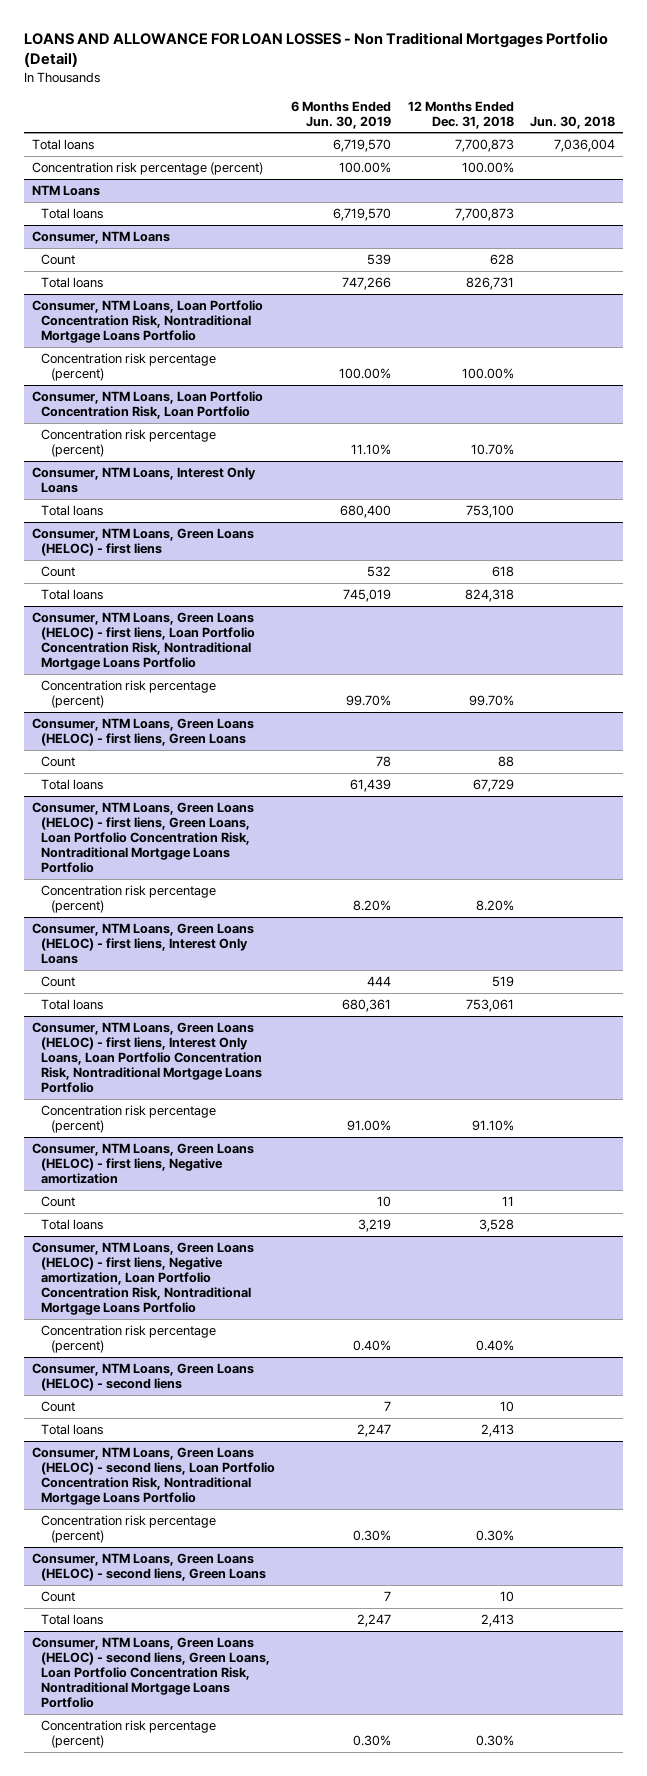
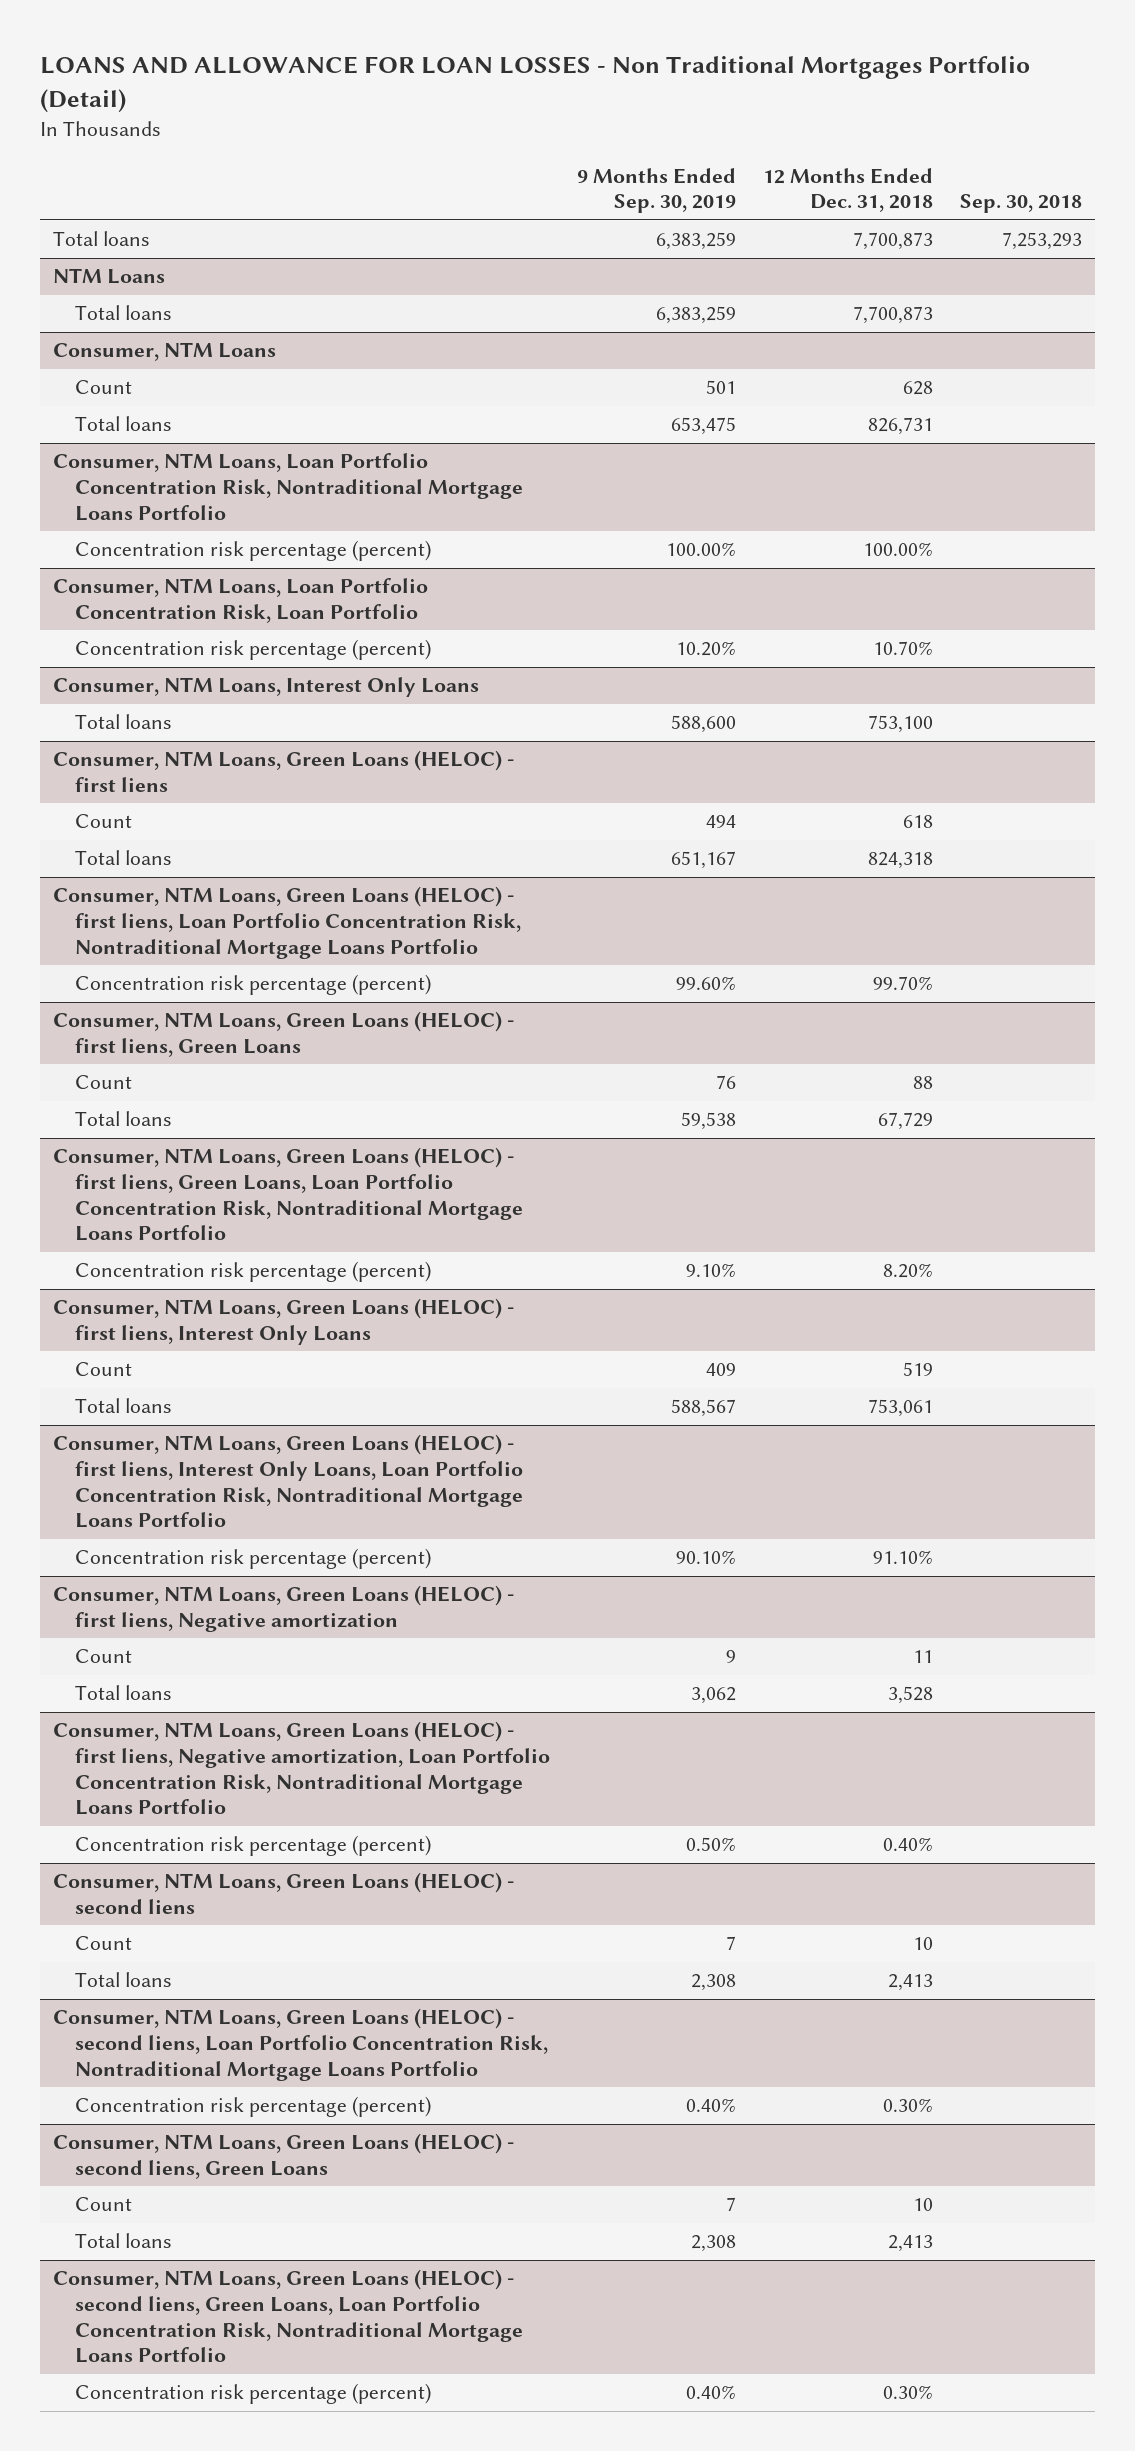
[291,100,392,129] 6 Months Ended Jun. 30, 2019 -> none
[529,115,615,129] Jun. 30, 2018 -> none
none -> [576,167,736,214] 9 Months Ended Sep. 30, 2019
none -> [959,194,1082,214] Sep. 30, 2018
[32,161,264,175] Concentration risk percentage (percent) -> none

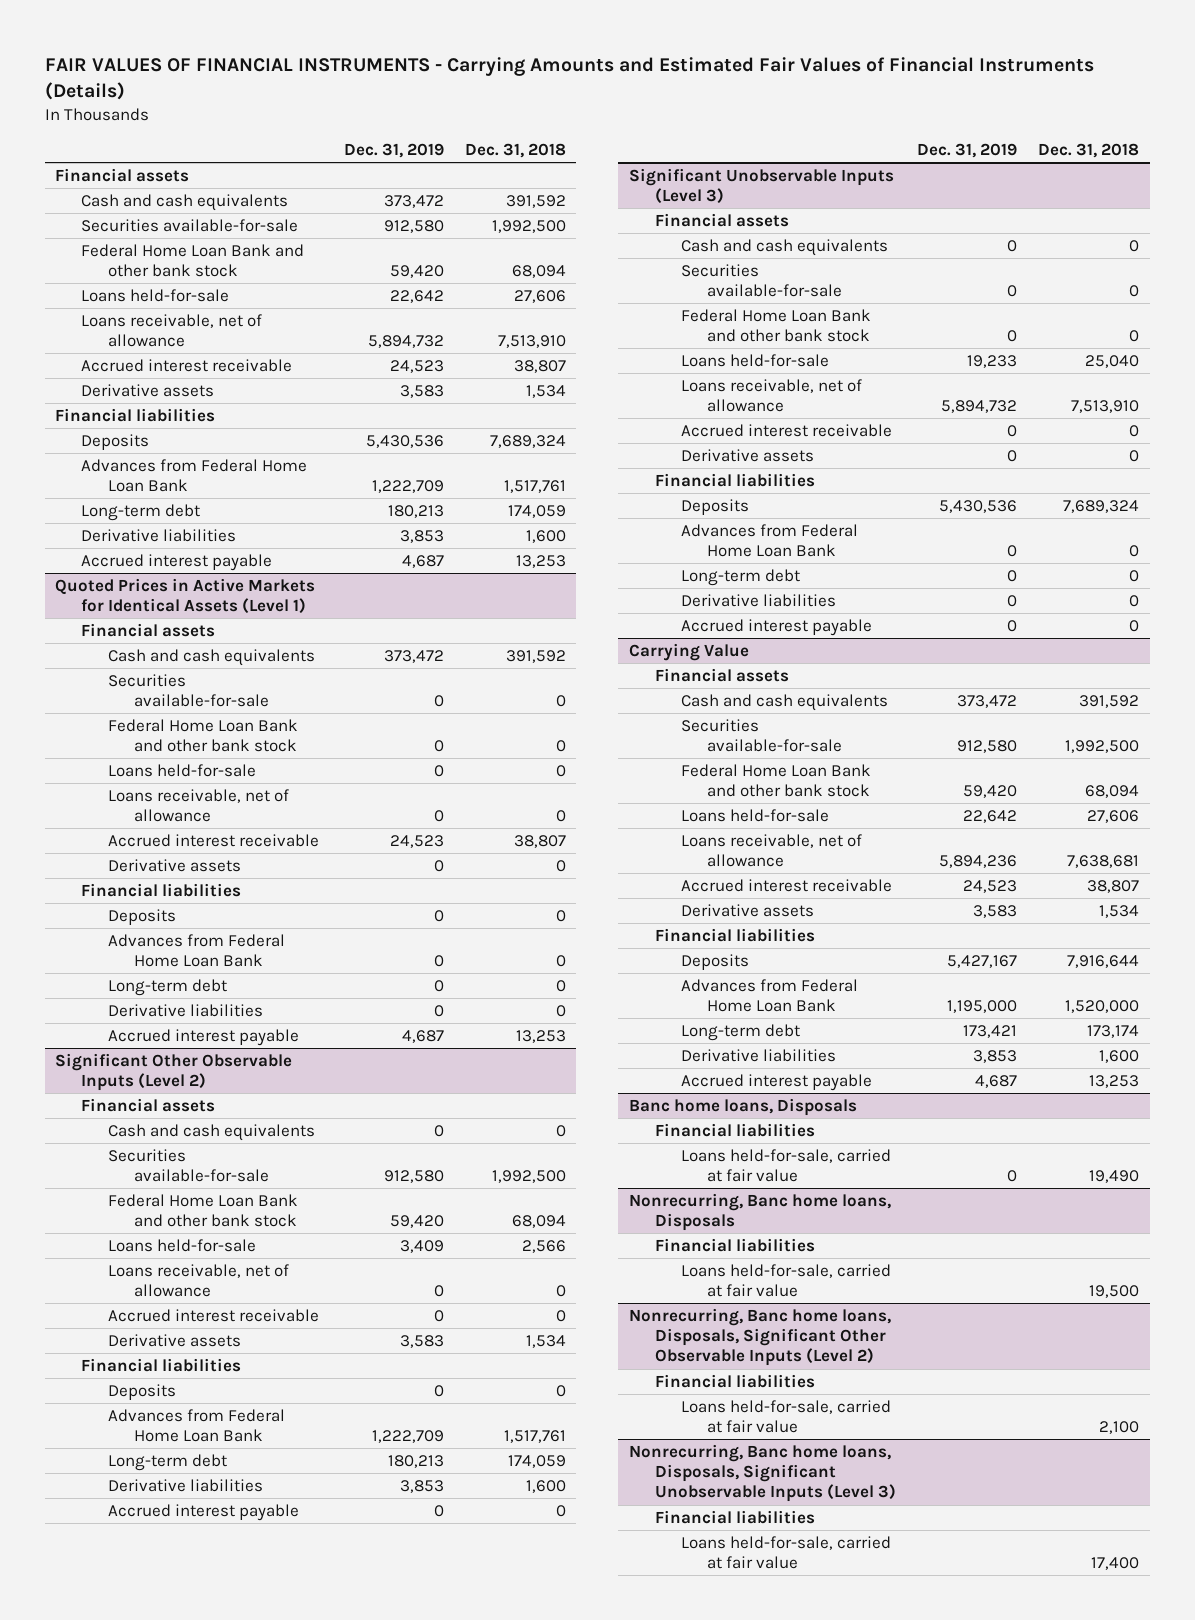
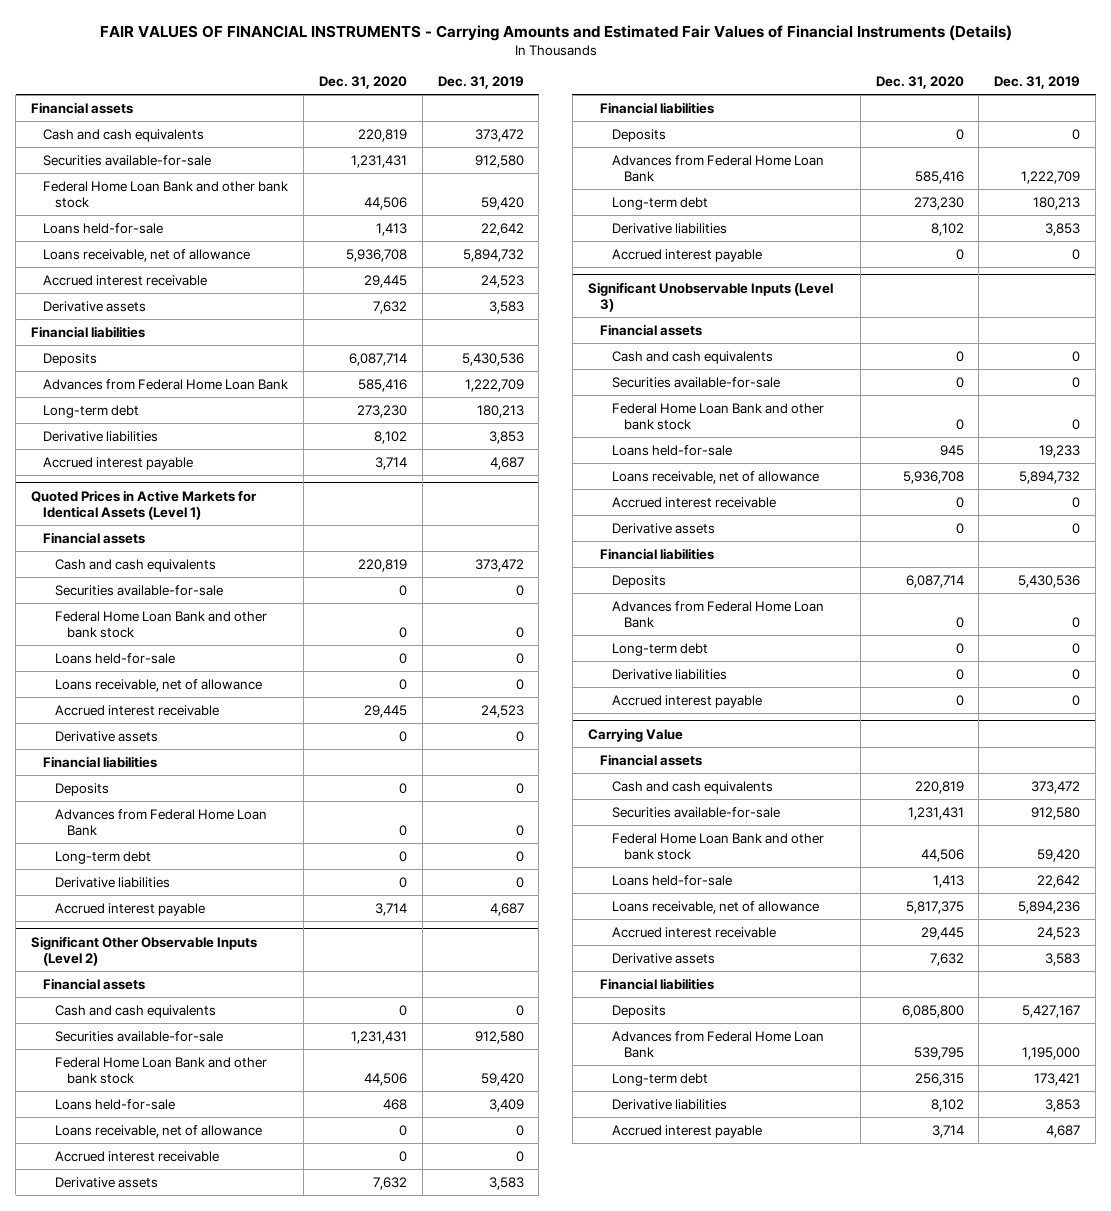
[464,143,566,159] Dec. 31, 2018 -> none
none -> [318,75,407,89] Dec. 31, 2020
[628,1097,857,1116] Banc home loans, Disposals -> none
[655,1122,816,1137] Financial liabilities -> none
[681,1148,892,1183] Loans held-for-sale, carried at fair value -> none
[628,1192,891,1232] Nonrecurring, Banc home loans, Disposals -> none
[655,1237,816,1252] Financial liabilities -> none
[681,1263,892,1298] Loans held-for-sale, carried at fair value -> none
[628,1307,891,1367] Nonrecurring, Banc home loans, Disposals, Significant Other Observable Inputs (Level 2) -> none
[655,1373,816,1388] Financial liabilities -> none
[681,1399,892,1434] Loans held-for-sale, carried at fair value -> none
[628,1443,897,1503] Nonrecurring, Banc home loans, Disposals, Significant Unobservable Inputs (Level 3) -> none
[655,1509,816,1524] Financial liabilities -> none
[681,1535,892,1570] Loans held-for-sale, carried at fair value -> none

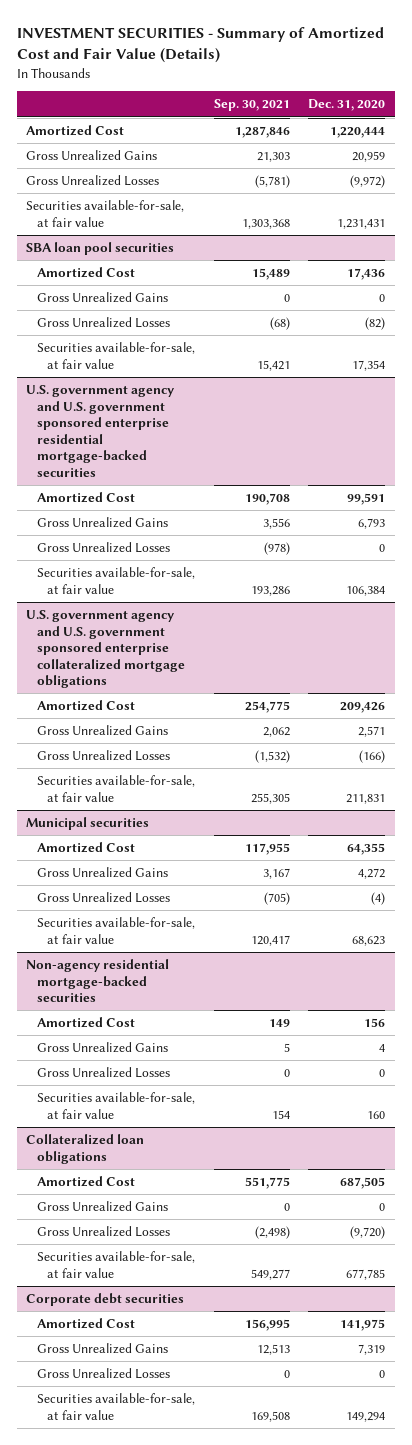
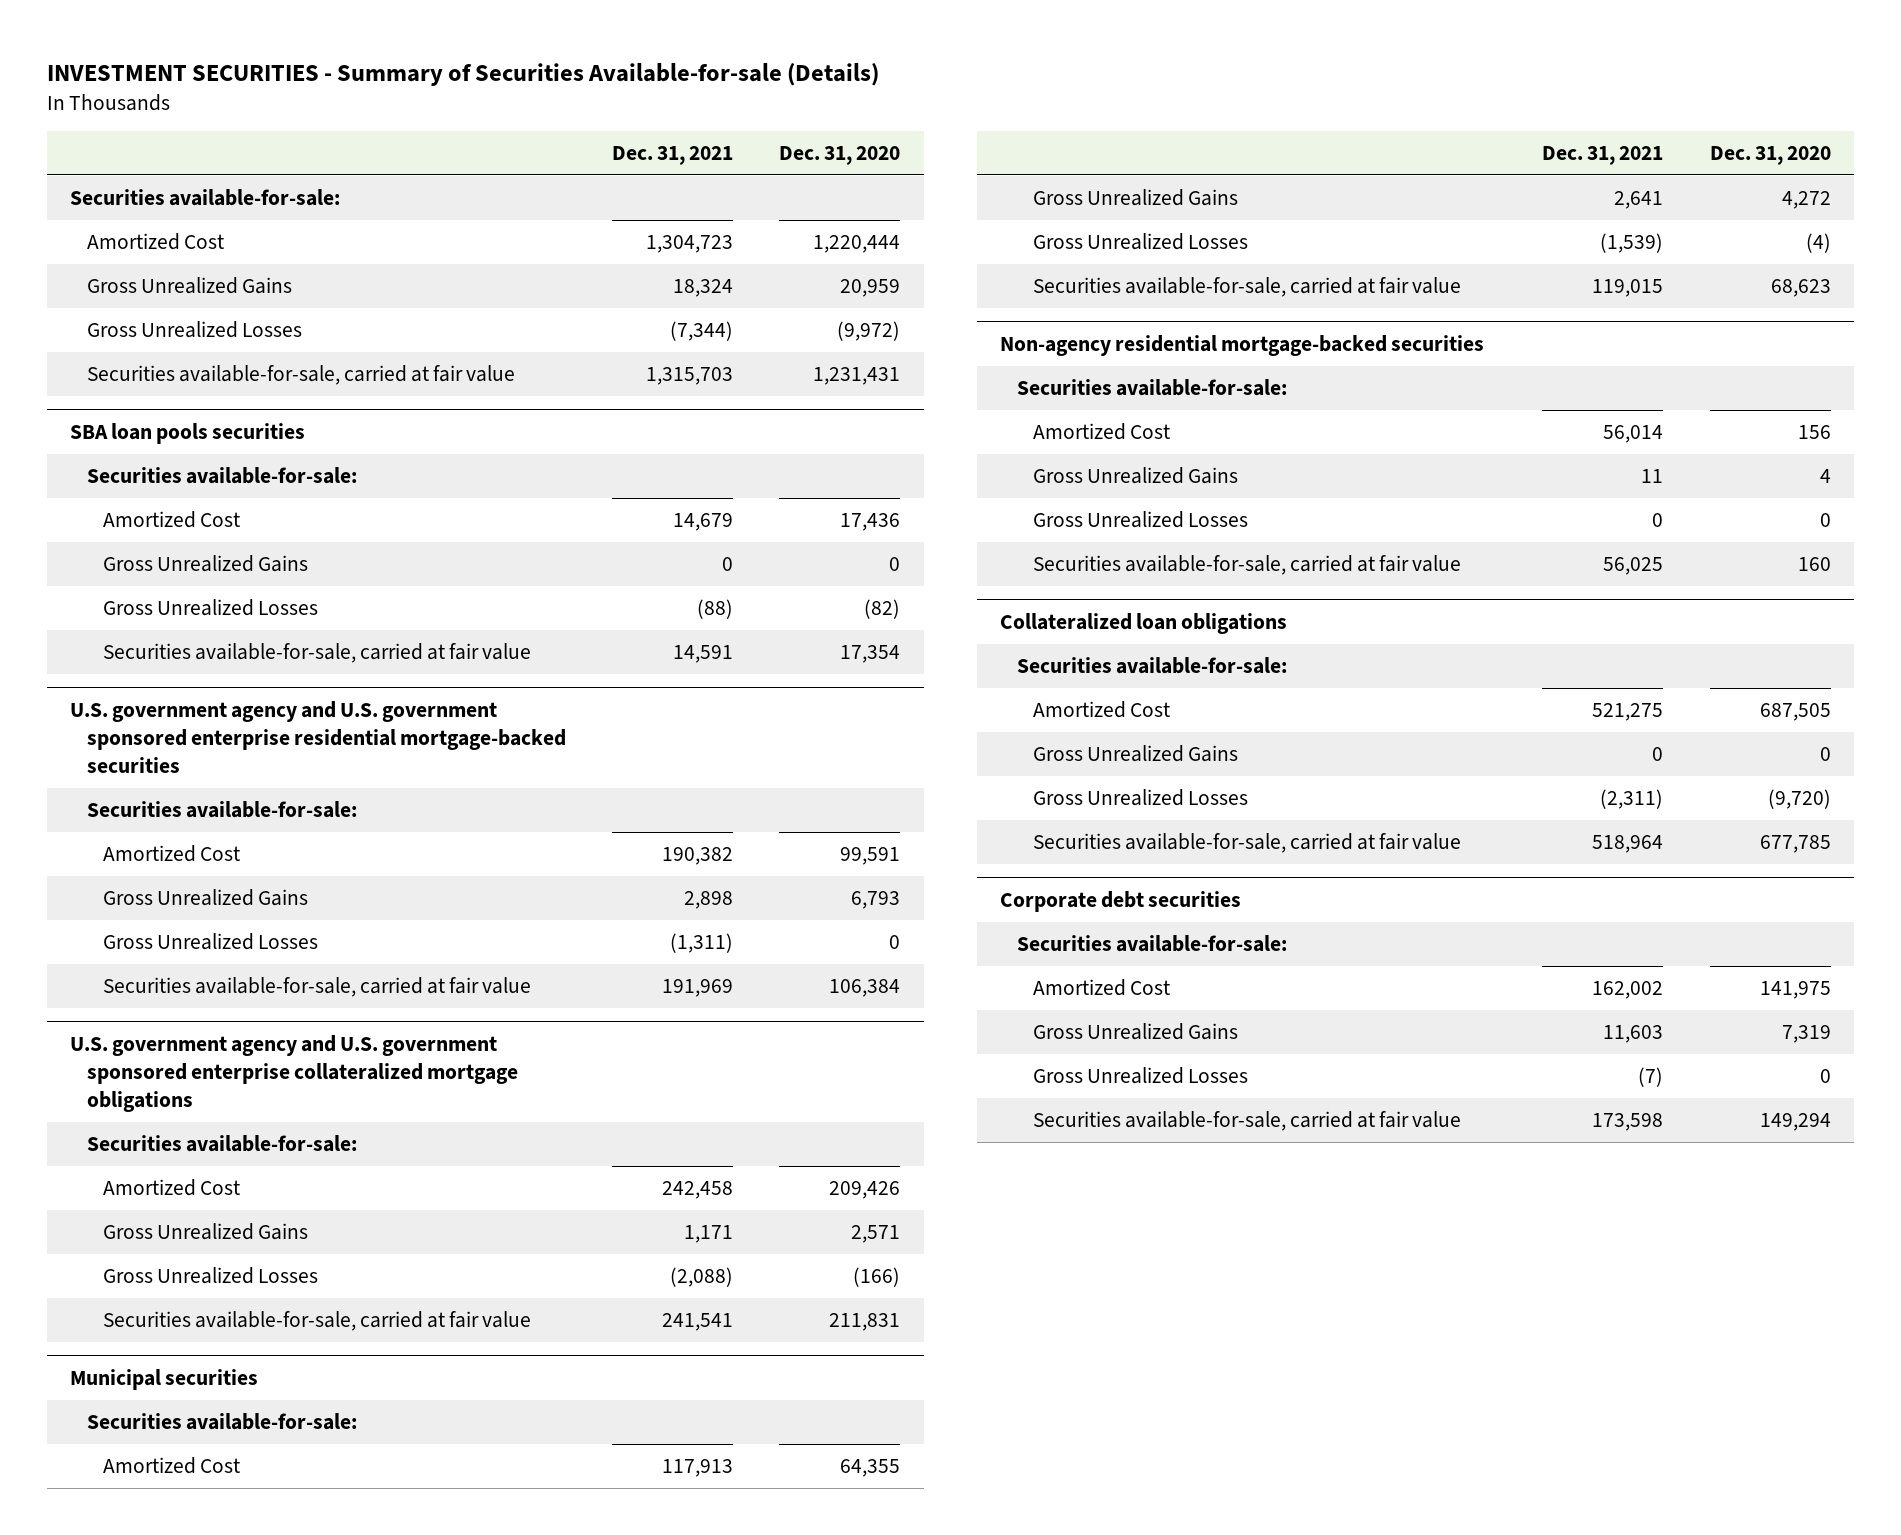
[16,26,384,64] INVESTMENT SECURITIES - Summary of Amortized Cost and Fair Value (Details) -> [47,62,880,86] INVESTMENT SECURITIES - Summary of Securities Available-for-sale (Details)
[213,99,290,112] Sep. 30, 2021 -> none
none -> [612,146,734,166] Dec. 31, 2021
none -> [70,189,341,207] Securities available-for-sale:
[26,200,185,227] Securities available-for-sale, at fair value -> [86,365,515,386] Securities available-for-sale, carried at fair value
[26,242,175,256] SBA loan pool securities -> [70,422,306,444] SBA loan pools securities
none -> [86,467,357,485] Securities available-for-sale:
[36,342,195,369] Securities available-for-sale, at fair value -> [103,643,532,664] Securities available-for-sale, carried at fair value
none -> [86,801,357,819] Securities available-for-sale:
[36,567,195,594] Securities available-for-sale, at fair value -> [103,977,532,998] Securities available-for-sale, carried at fair value
none -> [86,1135,357,1153] Securities available-for-sale:
[36,775,195,802] Securities available-for-sale, at fair value -> [103,1311,532,1332] Securities available-for-sale, carried at fair value
none -> [86,1413,357,1431] Securities available-for-sale:
[36,917,195,944] Securities available-for-sale, at fair value -> [1033,277,1462,298] Securities available-for-sale, carried at fair value
none -> [1016,379,1287,397] Securities available-for-sale:
[36,1092,195,1119] Securities available-for-sale, at fair value -> [1033,555,1462,576] Securities available-for-sale, carried at fair value
none -> [1016,657,1287,675] Securities available-for-sale:
[36,1251,195,1278] Securities available-for-sale, at fair value -> [1033,833,1462,854] Securities available-for-sale, carried at fair value
none -> [1016,935,1287,953] Securities available-for-sale:
[36,1393,195,1420] Securities available-for-sale, at fair value -> [1033,1111,1462,1132] Securities available-for-sale, carried at fair value

